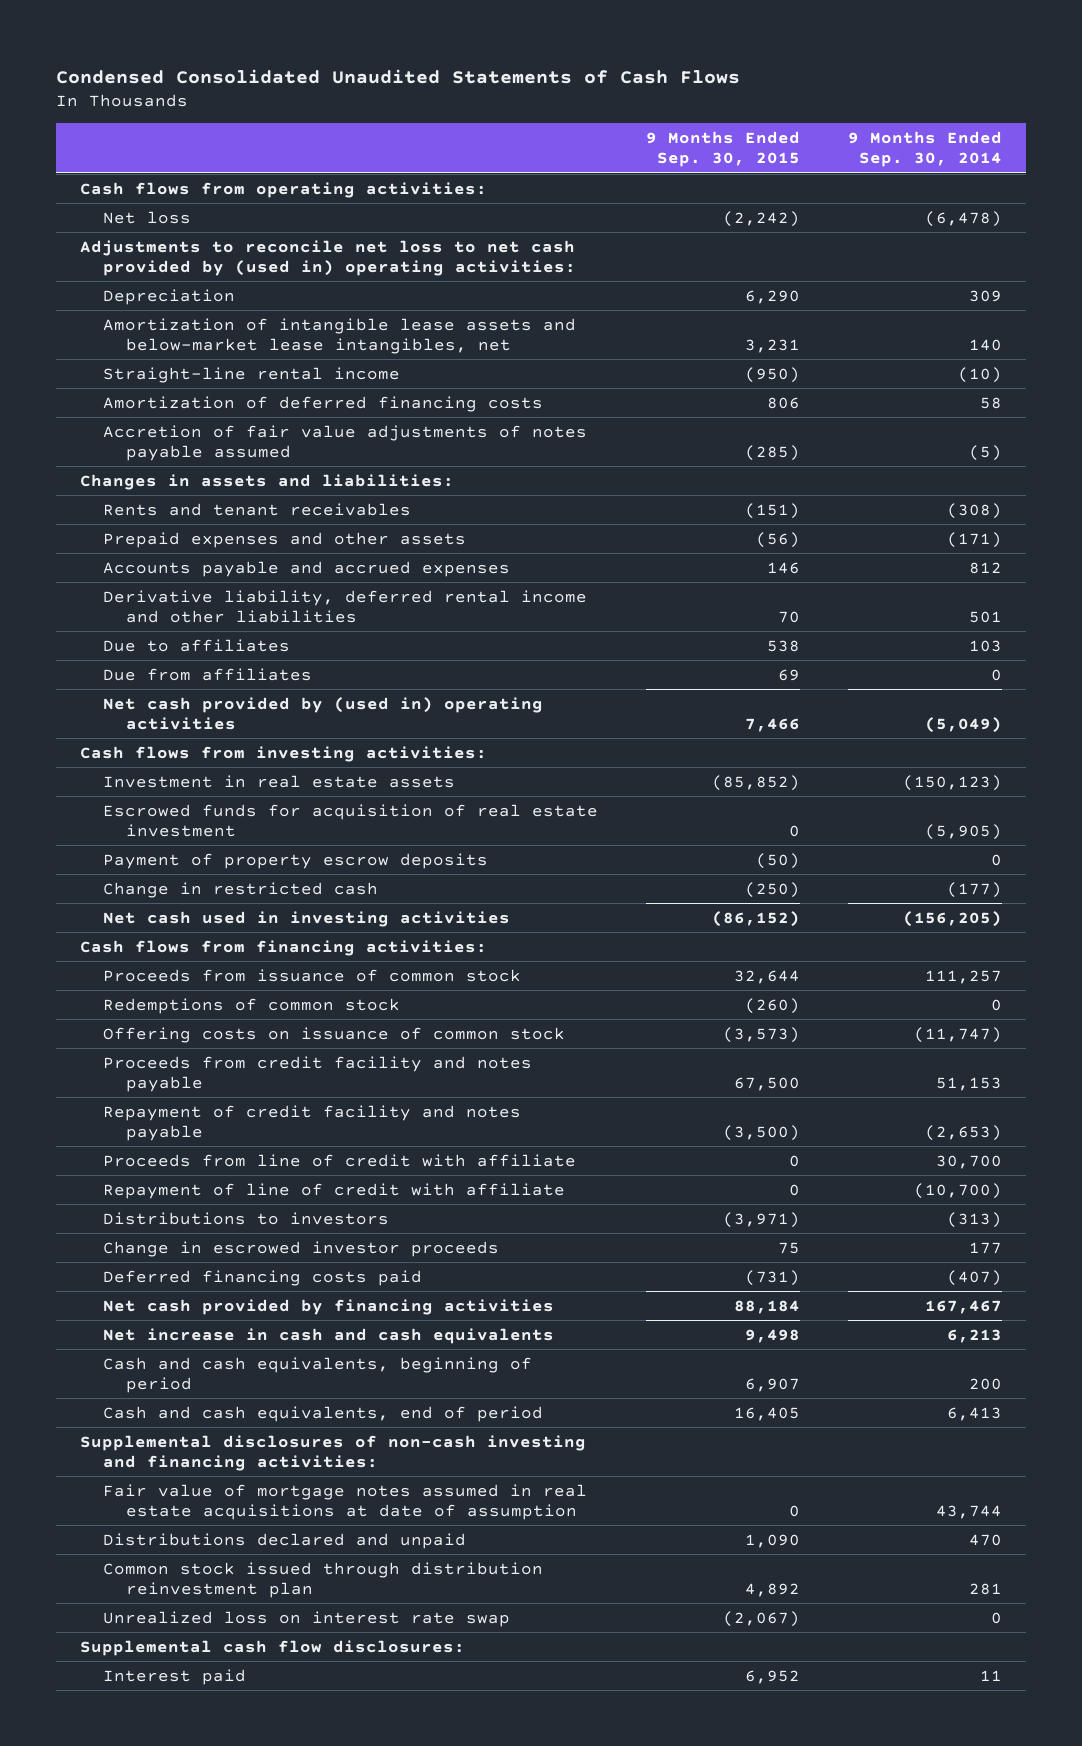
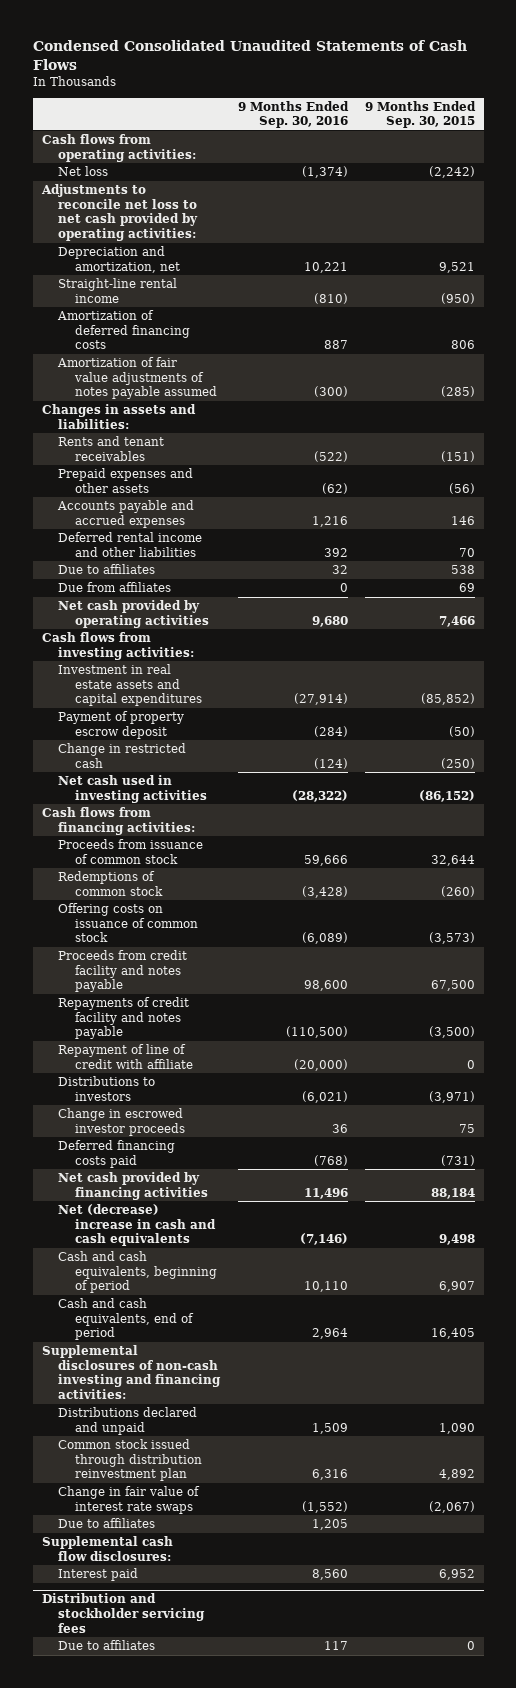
[848,131,1003,168] 9 Months Ended Sep. 30, 2014 -> none
none -> [237,100,349,129] 9 Months Ended Sep. 30, 2016
[102,288,235,305] Depreciation -> none
[102,317,576,354] Amortization of intangible lease assets and below-market lease intangibles, net -> none
[79,239,576,276] Adjustments to reconcile net loss to net cash provided by (used in) operating activities: -> [40,184,199,242] Adjustments to reconcile net loss to net cash provided by operating activities:
none -> [58,246,180,273] Depreciation and amortization, net
[102,424,587,461] Accretion of fair value adjustments of notes payable assumed -> [57,357,217,400] Amortization of fair value adjustments of notes payable assumed
[102,589,587,623] Derivative liability, deferred rental income and other liabilities -> [58,532,203,557] Deferred rental income and other liabilities
[102,696,543,730] Net cash provided by (used in) operating activities -> [58,600,209,628] Net cash provided by operating activities
[102,803,598,837] Escrowed funds for acquisition of real estate investment -> none
[102,774,455,788] Investment in real estate assets -> [58,664,202,707] Investment in real estate assets and capital expenditures
[102,852,488,869] Payment of property escrow deposits -> [58,711,185,739] Payment of property escrow deposit
[102,1153,576,1167] Proceeds from line of credit with affiliate -> none
[102,1104,521,1141] Repayment of credit facility and notes payable -> [58,997,190,1040] Repayments of credit facility and notes payable
[102,1327,554,1344] Net increase in cash and cash equivalents -> [58,1204,216,1247] Net (decrease) increase in cash and cash equivalents
[102,1483,587,1520] Fair value of mortgage notes assumed in real estate acquisitions at date of assumption -> none
[102,1610,510,1627] Unrealized loss on interest rate swap -> [58,1486,201,1514] Change in fair value of interest rate swaps
none -> [58,1518,156,1529] Due to affiliates
none -> [41,1593,206,1633] Distribution and stockholder servicing fees
none -> [58,1640,156,1651] Due to affiliates

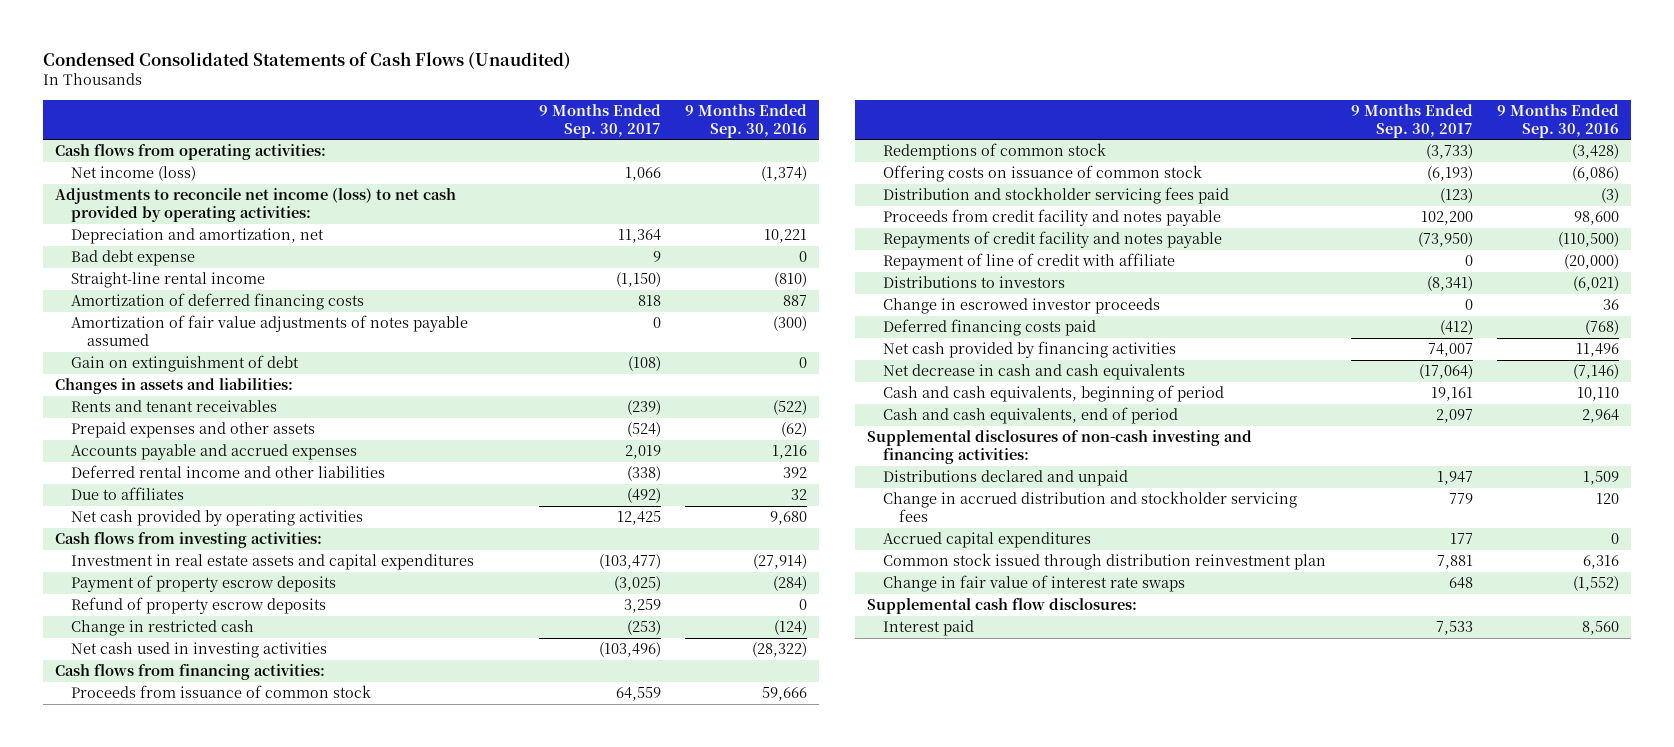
[32,40,467,70] Condensed Consolidated Unaudited Statements of Cash Flows -> [43,51,572,69] Condensed Consolidated Statements of Cash Flows (Unaudited)
[364,100,476,129] 9 Months Ended Sep. 30, 2015 -> none
none -> [538,103,661,138] 9 Months Ended Sep. 30, 2017
[58,166,109,177] Net loss -> [71,166,197,182] Net income (loss)
[40,184,199,242] Adjustments to reconcile net loss to net cash provided by operating activities: -> [55,188,457,223] Adjustments to reconcile net income (loss) to net cash provided by operating activities:
none -> [71,250,196,267] Bad debt expense
none -> [71,355,300,373] Gain on extinguishment of debt
[58,582,172,593] Due from affiliates -> none
[58,711,185,739] Payment of property escrow deposit -> [71,575,337,593] Payment of property escrow deposits
none -> [71,597,327,615] Refund of property escrow deposits
[301,932,348,945] (6,089) -> [1571,166,1619,182] (6,086)
none -> [883,187,1230,205] Distribution and stockholder servicing fees paid
[58,1204,216,1247] Net (decrease) increase in cash and cash equivalents -> [883,364,1186,381] Net decrease in cash and cash equivalents
none -> [883,491,1298,523] Change in accrued distribution and stockholder servicing fees
none -> [883,532,1092,549] Accrued capital expenditures
[58,1518,156,1529] Due to affiliates -> none
[41,1593,206,1633] Distribution and stockholder servicing fees -> none
[58,1640,156,1651] Due to affiliates -> none

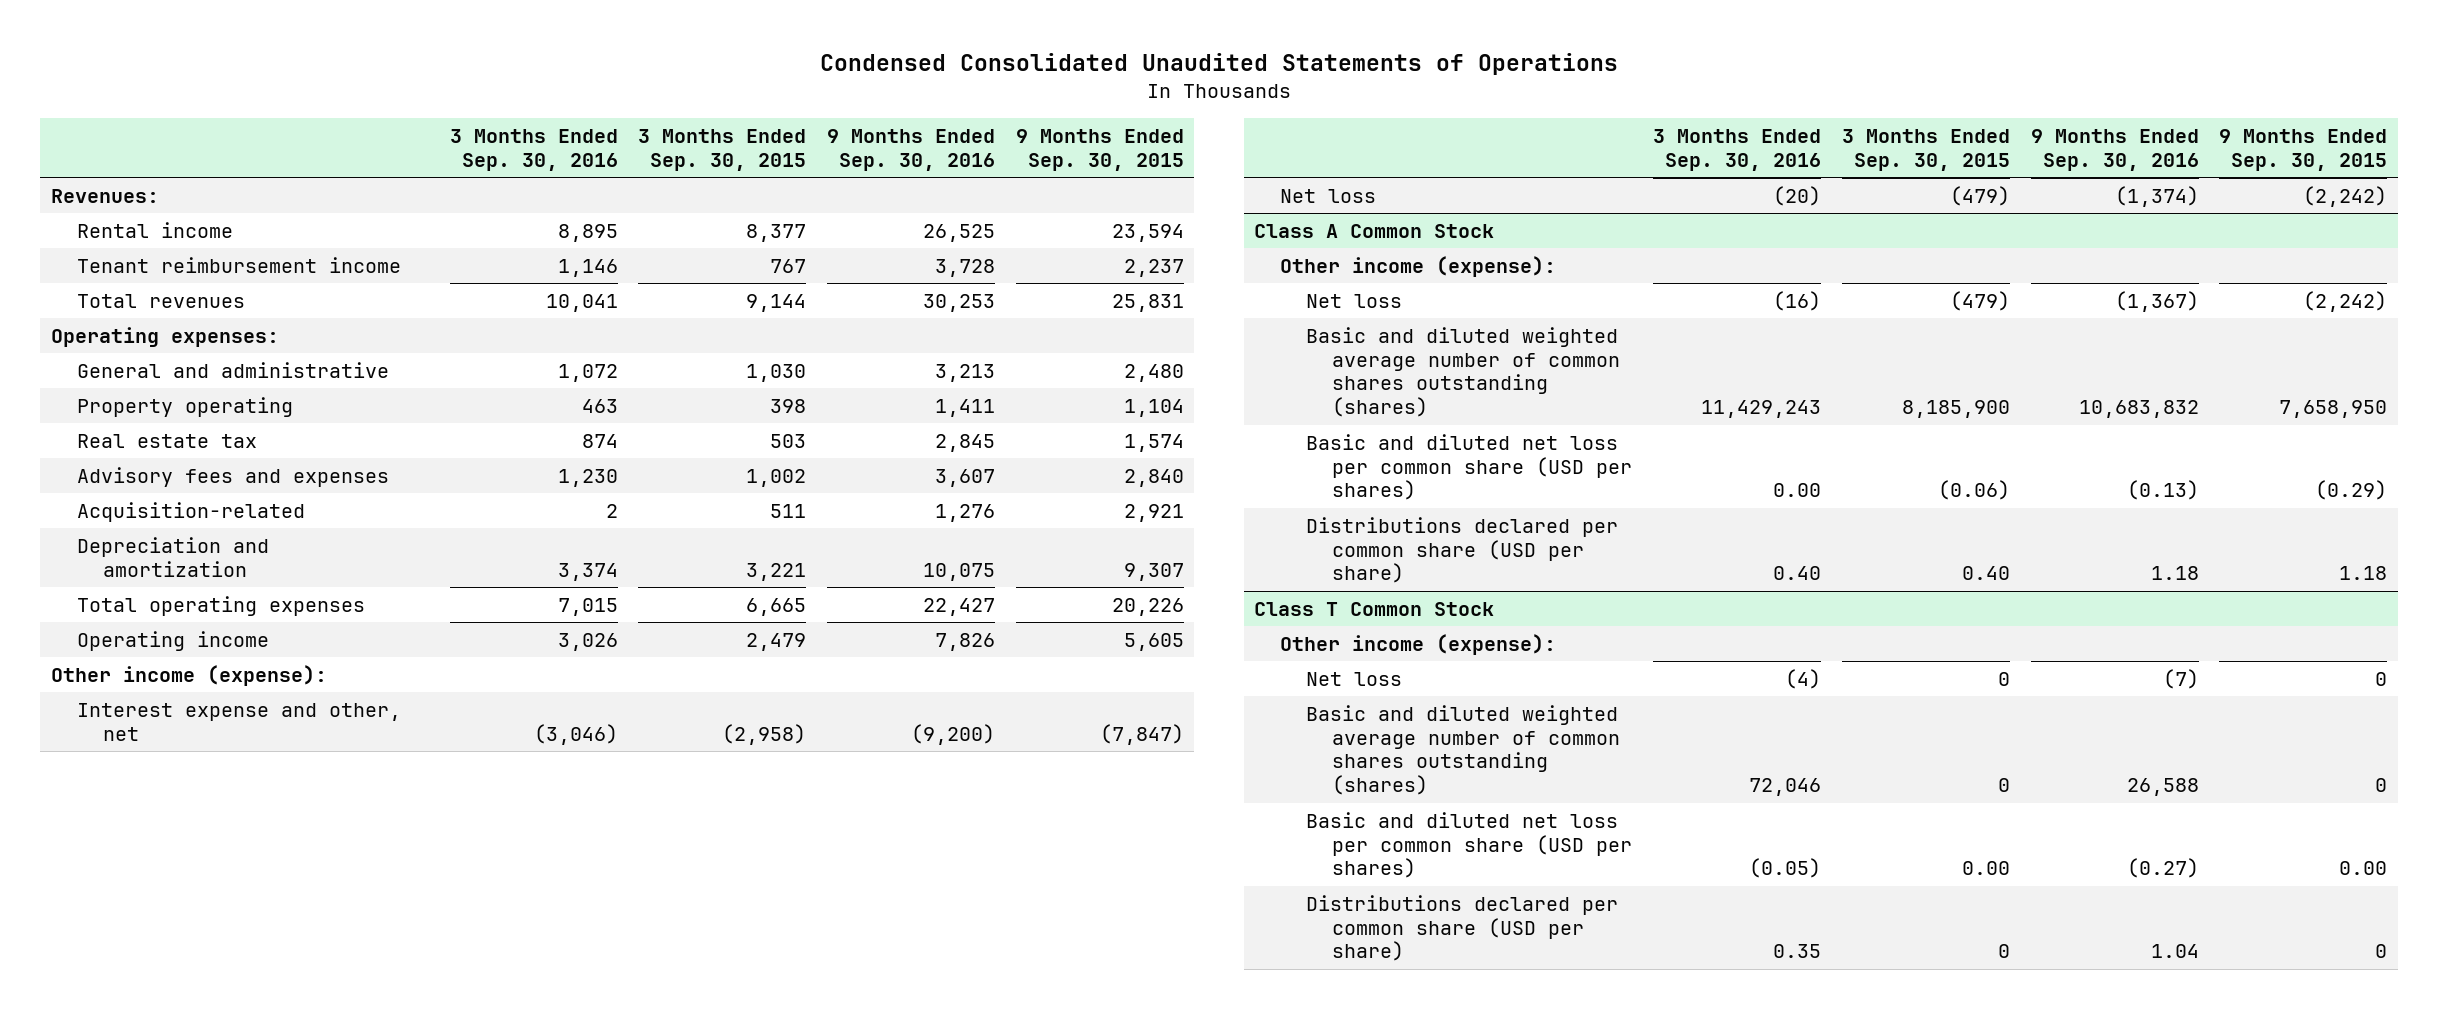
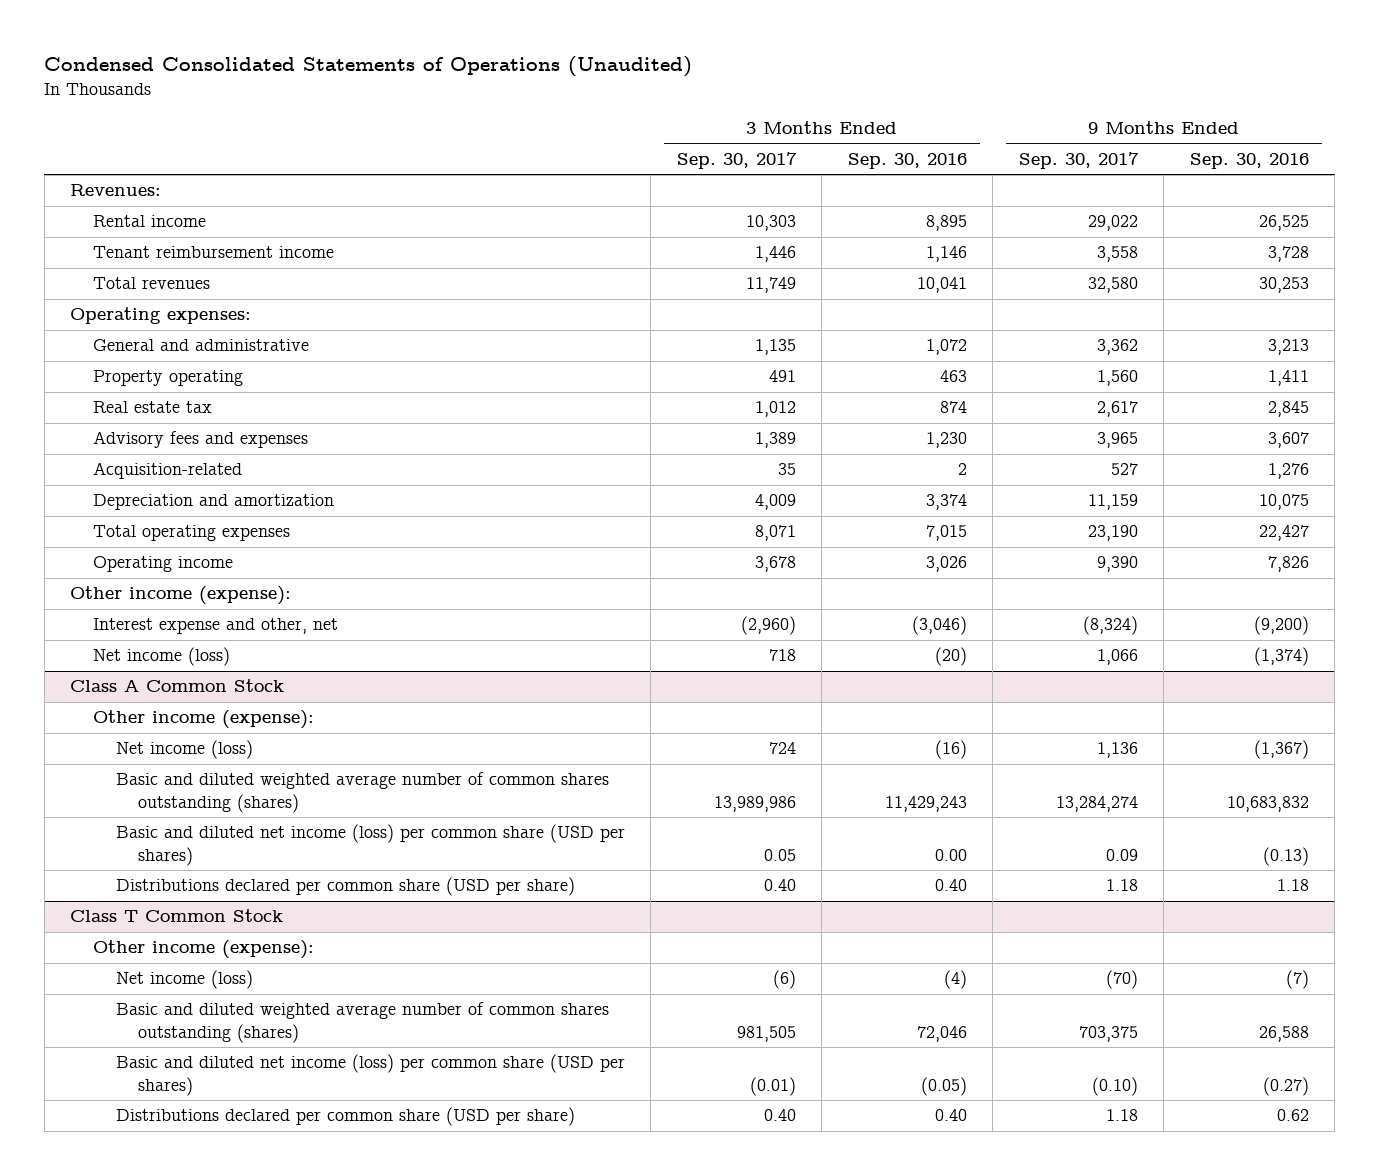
[819,53,1618,76] Condensed Consolidated Unaudited Statements of Operations -> [44,56,693,78] Condensed Consolidated Statements of Operations (Unaudited)
[638,128,807,171] 3 Months Ended Sep. 30, 2015 -> none
[1015,128,1184,171] 9 Months Ended Sep. 30, 2015 -> none
none -> [676,151,797,169] Sep. 30, 2017
none -> [1018,151,1139,169] Sep. 30, 2017
[1280,188,1377,203] Net loss -> [92,647,230,667] Net income (loss)
[1306,293,1403,308] Net loss -> [115,740,253,760] Net income (loss)
[1306,433,1633,501] Basic and diluted net loss per common share (USD per shares) -> [115,824,625,866] Basic and diluted net income (loss) per common share (USD per shares)
[1306,671,1403,686] Net loss -> [115,970,253,990] Net income (loss)
[1306,811,1633,879] Basic and diluted net loss per common share (USD per shares) -> [115,1054,625,1096] Basic and diluted net income (loss) per common share (USD per shares)
[1773,944,1822,959] 0.35 -> [934,1109,967,1122] 0.40
[2150,944,2199,959] 1.04 -> [1276,1109,1309,1122] 0.62

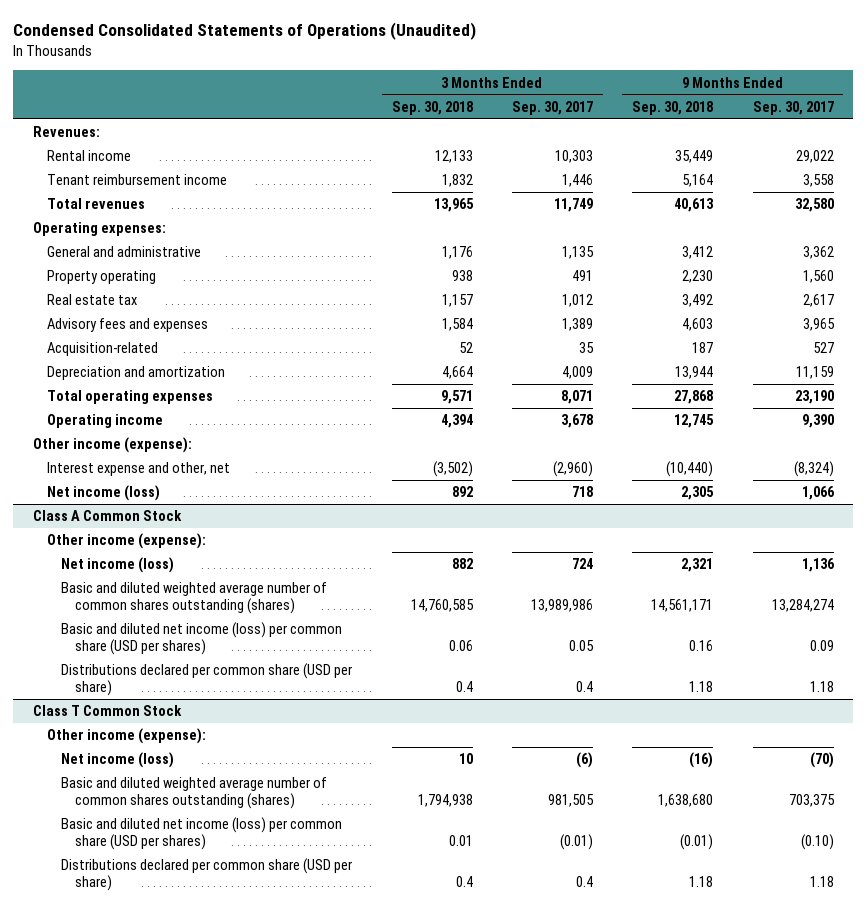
[847,152,967,169] Sep. 30, 2016 -> none
[1189,152,1309,169] Sep. 30, 2016 -> none
none -> [391,100,473,115] Sep. 30, 2018
none -> [632,100,714,115] Sep. 30, 2018
[763,879,796,892] 0.40 -> [575,681,593,693] 0.4
[763,1109,796,1122] 0.40 -> [575,876,593,888] 0.4

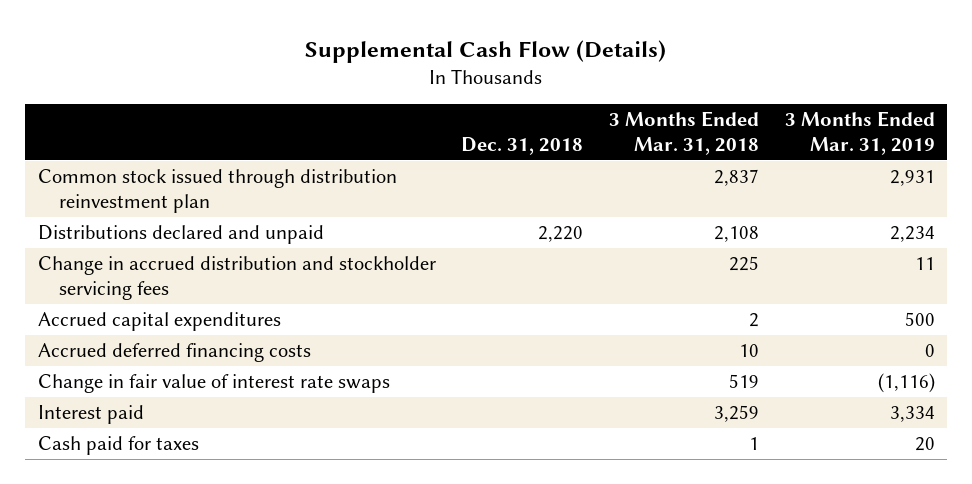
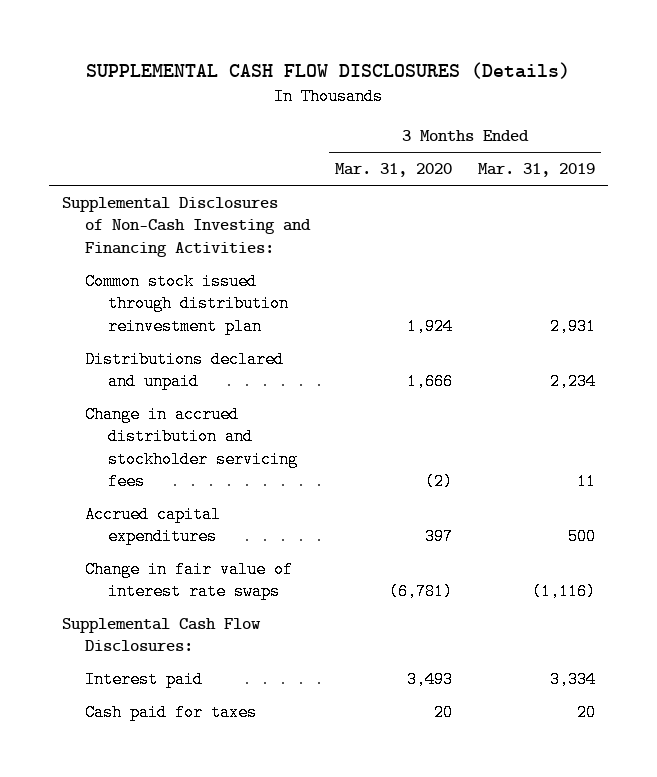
[305,39,667,63] Supplemental Cash Flow (Details) -> [86,62,571,80] SUPPLEMENTAL CASH FLOW DISCLOSURES (Details)
[461,137,584,156] Dec. 31, 2018 -> none
[609,111,760,156] 3 Months Ended Mar. 31, 2018 -> none
none -> [335,163,453,178] Mar. 31, 2020
none -> [62,196,311,257] Supplemental Disclosures of Non-Cash Investing and Financing Activities:
[37,342,311,362] Accrued deferred financing costs -> none
none -> [62,617,262,652] Supplemental Cash Flow Disclosures:

